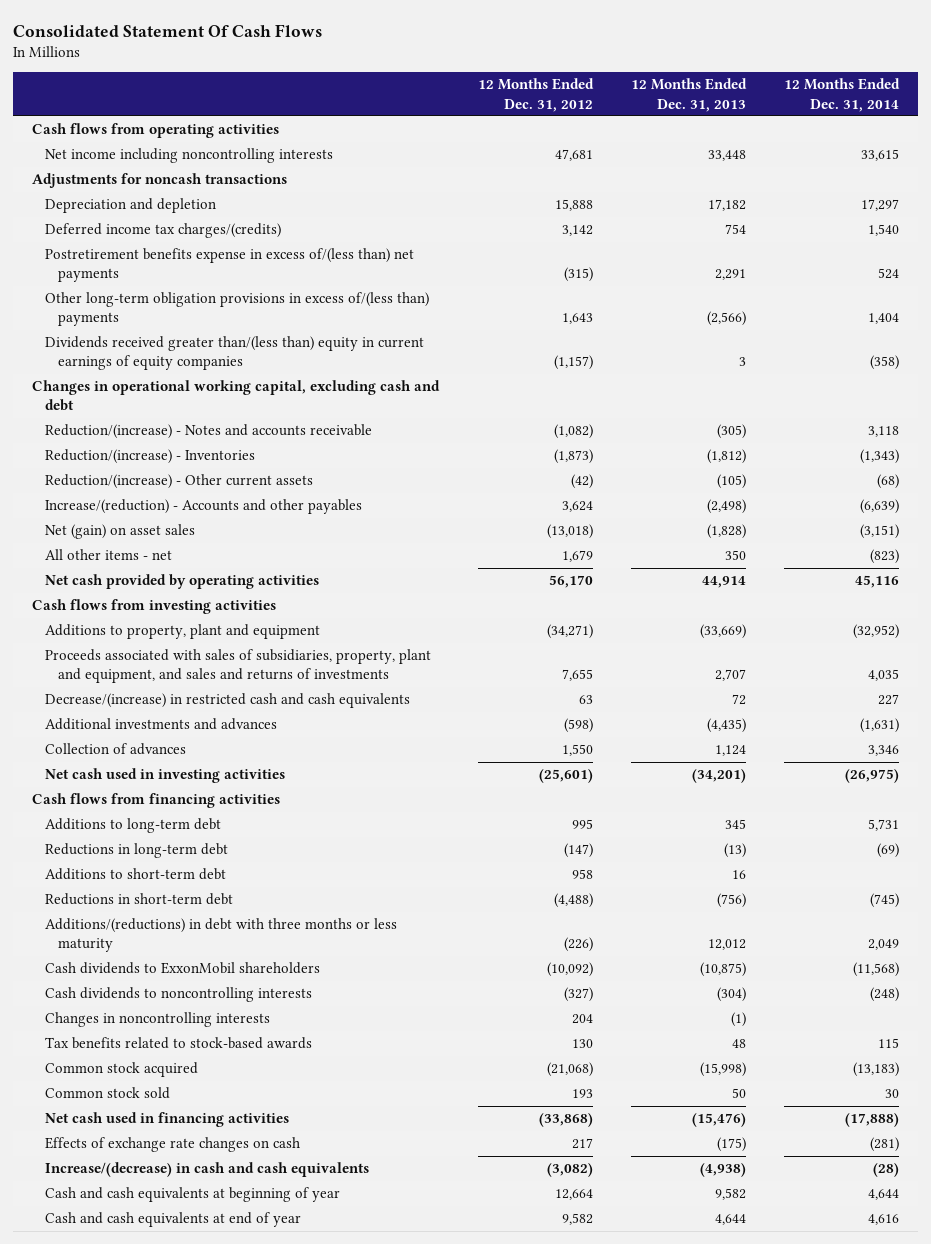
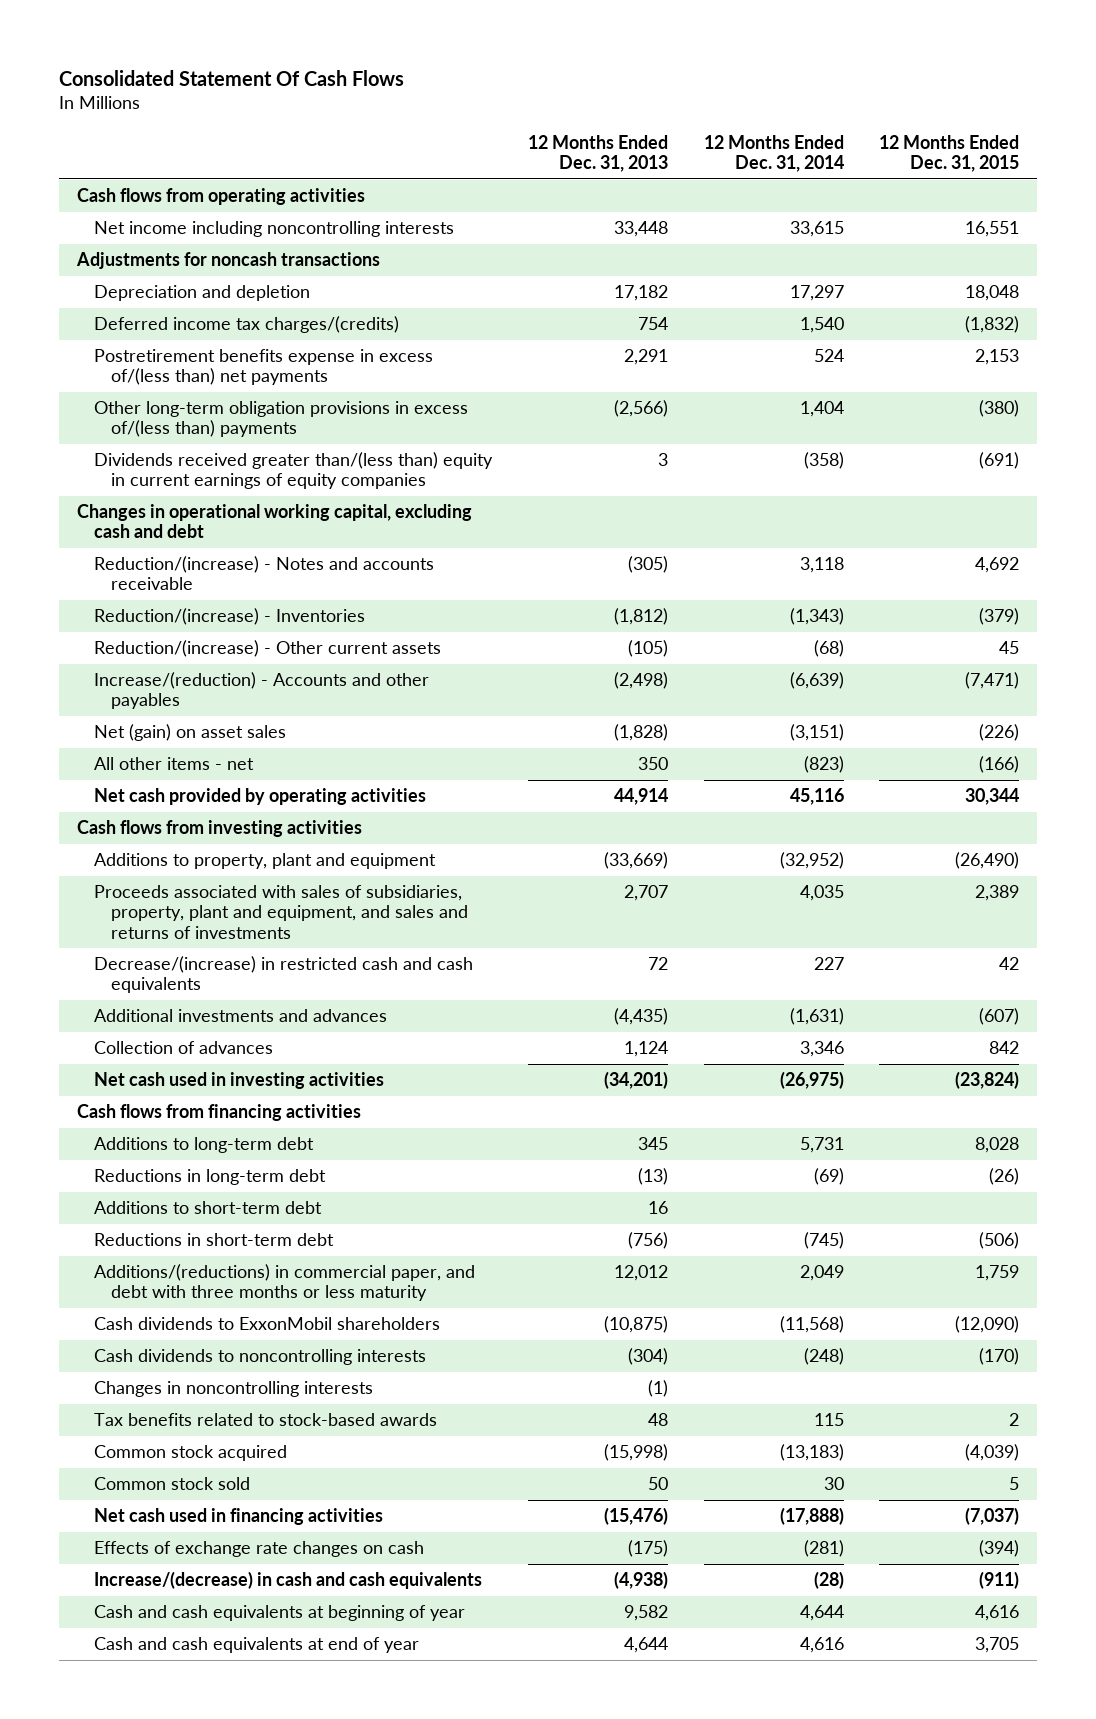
[477,78,594,112] 12 Months Ended Dec. 31, 2012 -> none
none -> [879,134,1020,173] 12 Months Ended Dec. 31, 2015
[45,918,398,953] Additions/(reductions) in debt with three months or less maturity -> [93,1264,475,1302] Additions/(reductions) in commercial paper, and debt with three months or less maturity

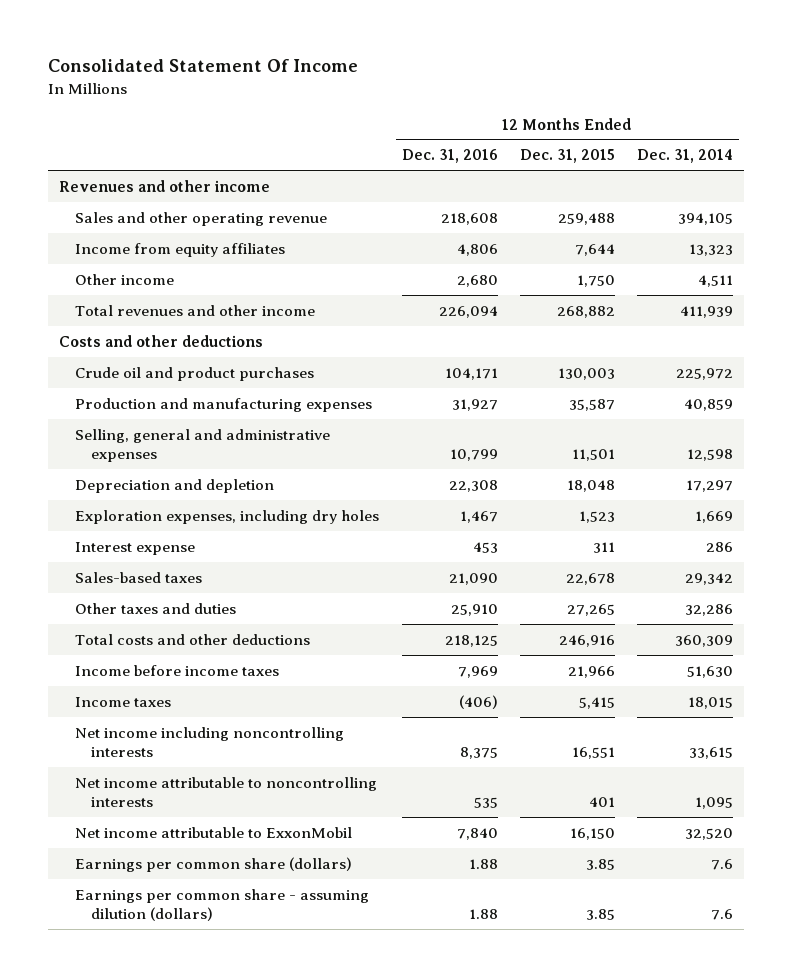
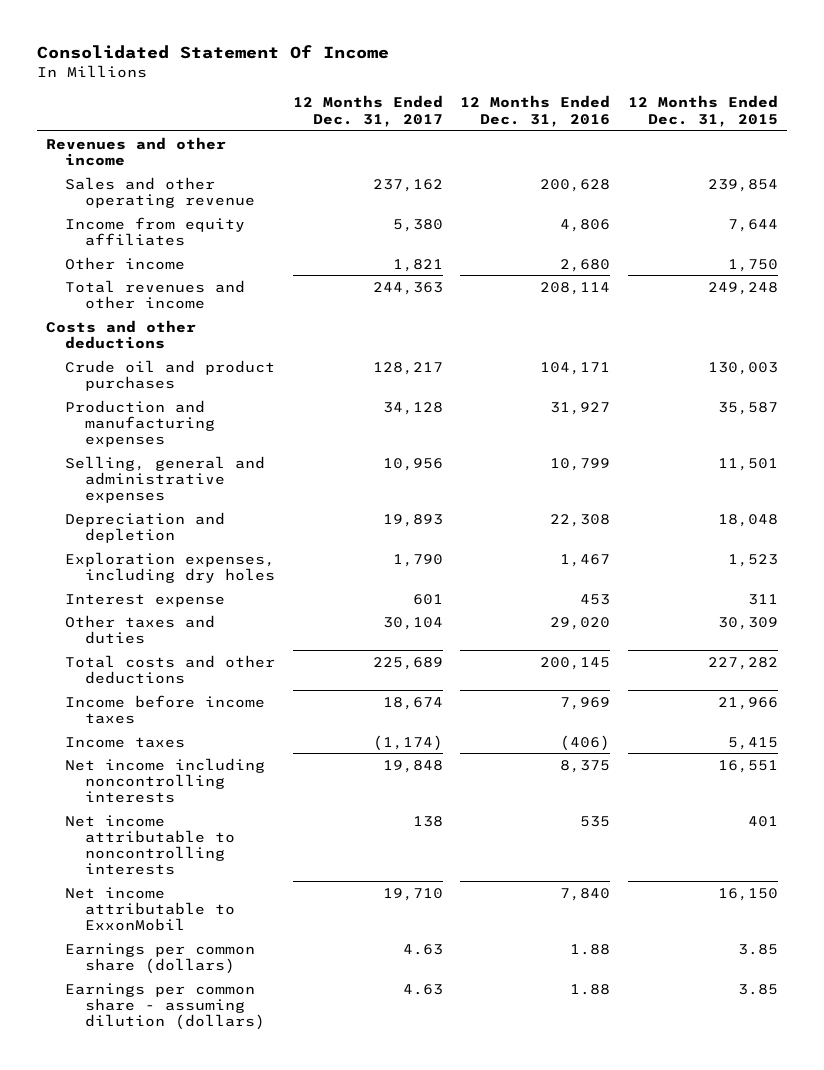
[637,149,734,164] Dec. 31, 2014 -> none
none -> [292,95,443,127] 12 Months Ended Dec. 31, 2017
[440,212,498,225] 218,608 -> [540,178,611,192] 200,628
[557,212,615,225] 259,488 -> [708,178,779,192] 239,854
[438,305,498,318] 226,094 -> [540,281,611,295] 208,114
[556,305,615,318] 268,882 -> [708,281,779,295] 249,248
[75,571,203,583] Sales-based taxes -> none
[450,603,498,616] 25,910 -> [550,616,611,630] 29,020
[566,603,615,616] 27,265 -> [718,616,779,630] 30,309
[444,634,498,647] 218,125 -> [540,656,611,670] 200,145
[558,634,615,647] 246,916 -> [708,656,779,670] 227,282

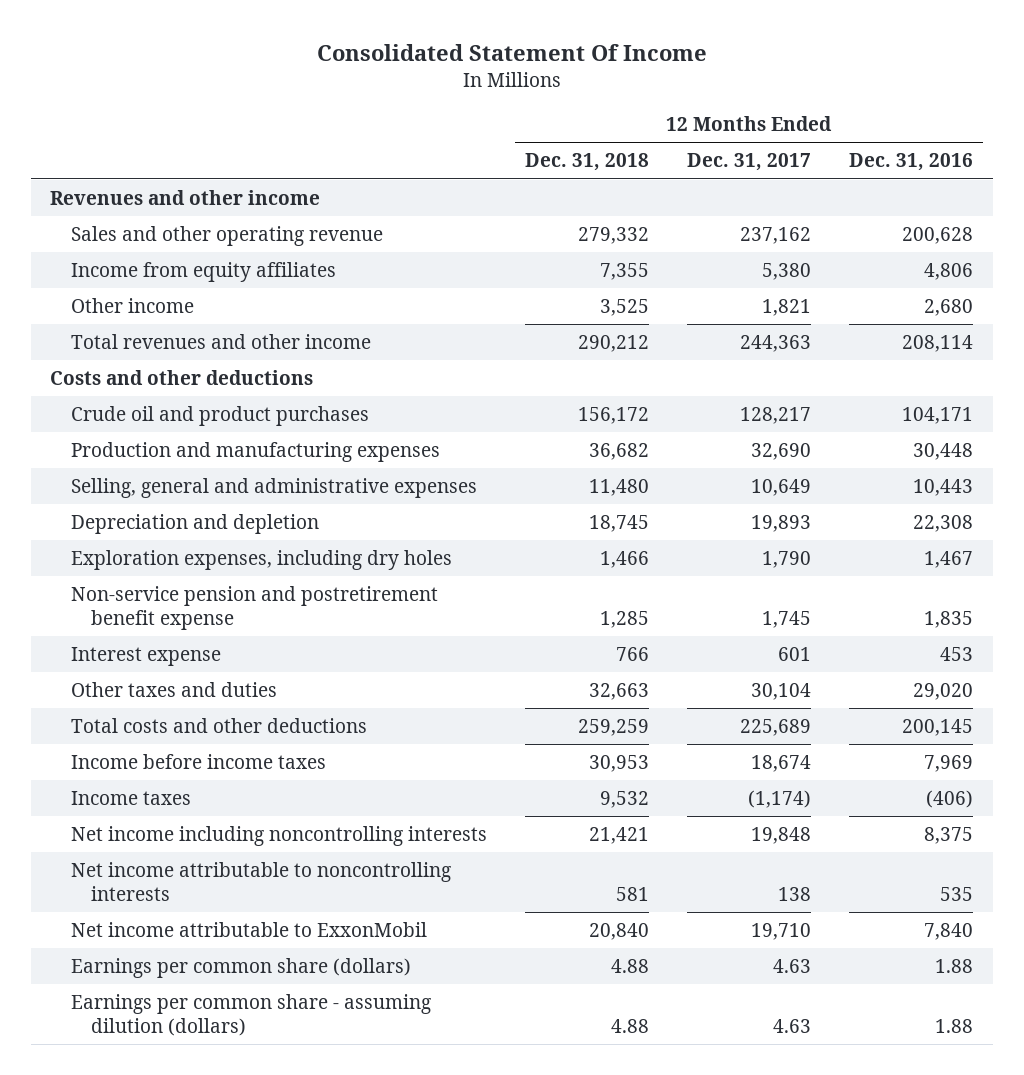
[628,95,779,127] 12 Months Ended Dec. 31, 2015 -> none
none -> [524,153,649,172] Dec. 31, 2018
[382,401,443,415] 34,128 -> [751,443,812,461] 32,690
[550,401,611,415] 31,927 -> [913,443,974,461] 30,448
[382,457,443,471] 10,956 -> [751,479,812,497] 10,649
[550,457,611,471] 10,799 -> [913,479,974,497] 10,443
none -> [70,586,438,630] Non-service pension and postretirement benefit expense

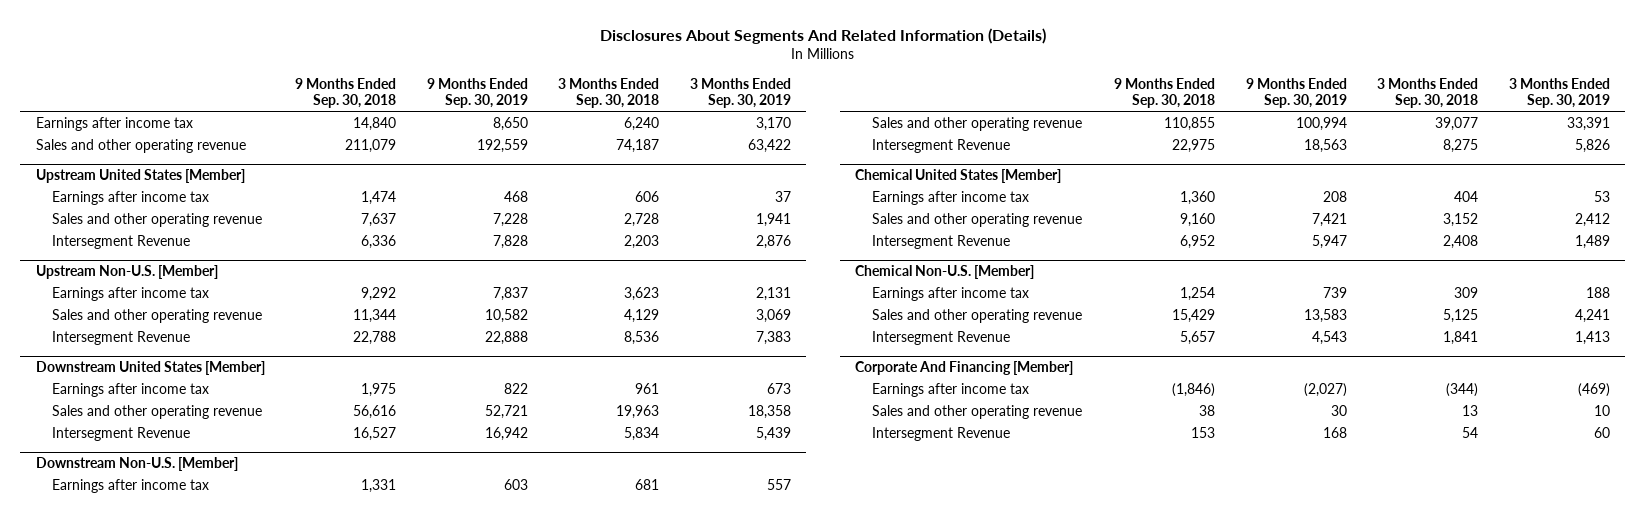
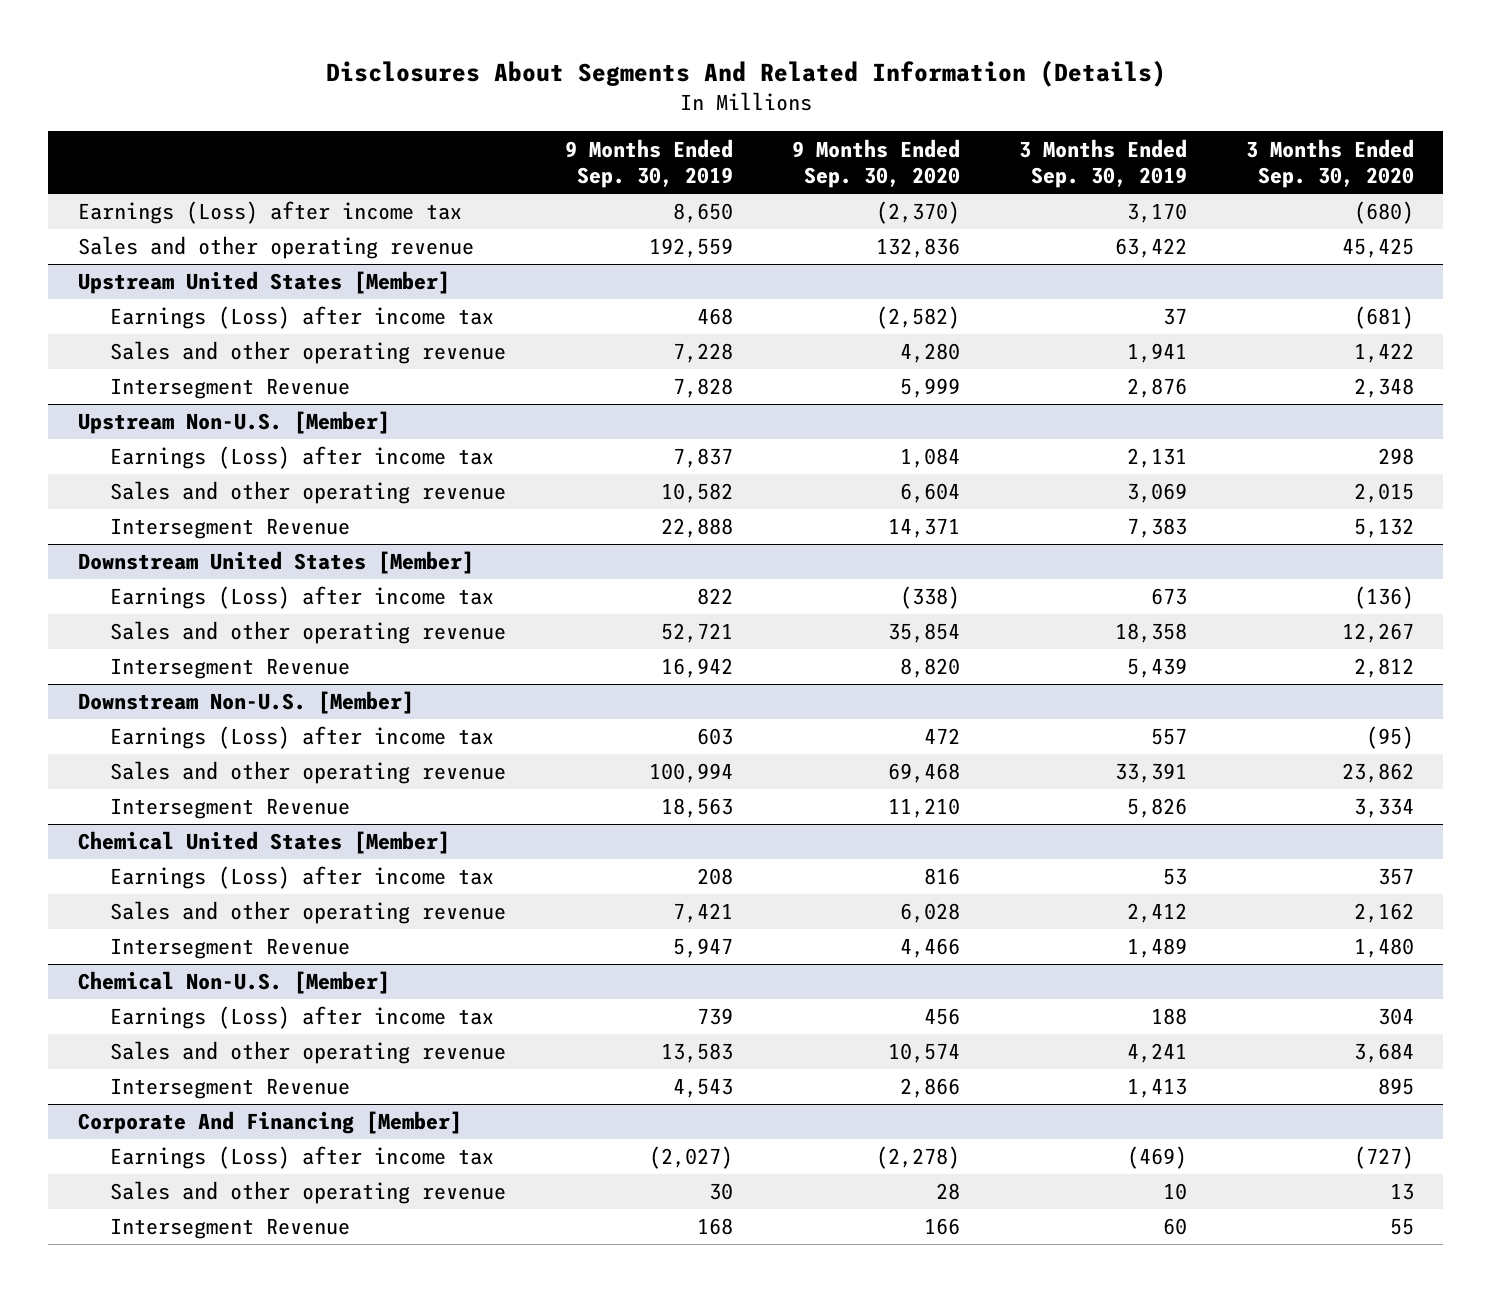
[295,77,397,108] 9 Months Ended Sep. 30, 2018 -> none
[558,77,660,108] 3 Months Ended Sep. 30, 2018 -> none
none -> [792,138,961,188] 9 Months Ended Sep. 30, 2020
none -> [1245,138,1414,188] 3 Months Ended Sep. 30, 2020
[35,117,193,132] Earnings after income tax -> [77,201,462,225] Earnings (Loss) after income tax
[52,191,210,206] Earnings after income tax -> [110,306,495,330] Earnings (Loss) after income tax
[52,287,210,302] Earnings after income tax -> [110,446,495,470] Earnings (Loss) after income tax
[52,383,210,398] Earnings after income tax -> [110,586,495,610] Earnings (Loss) after income tax
[52,479,210,494] Earnings after income tax -> [110,726,495,750] Earnings (Loss) after income tax
[871,191,1029,206] Earnings after income tax -> [110,866,495,890] Earnings (Loss) after income tax
[871,287,1029,302] Earnings after income tax -> [110,1006,495,1030] Earnings (Loss) after income tax
[871,383,1029,398] Earnings after income tax -> [110,1146,495,1170] Earnings (Loss) after income tax

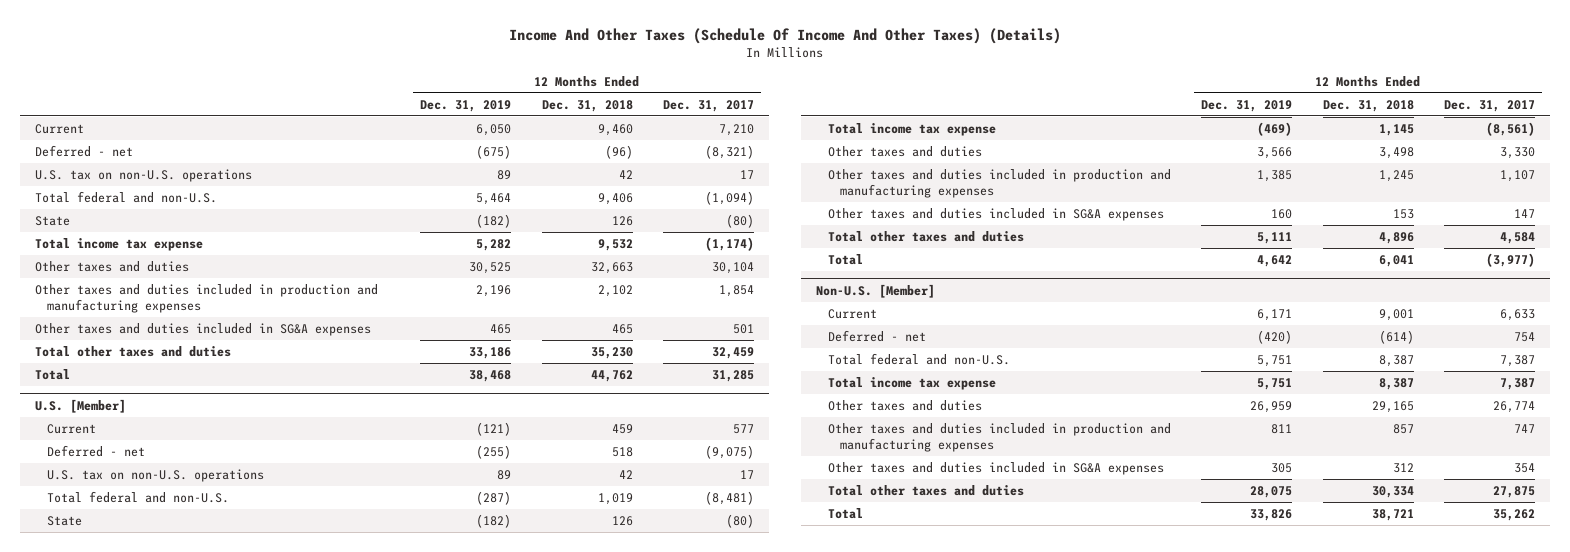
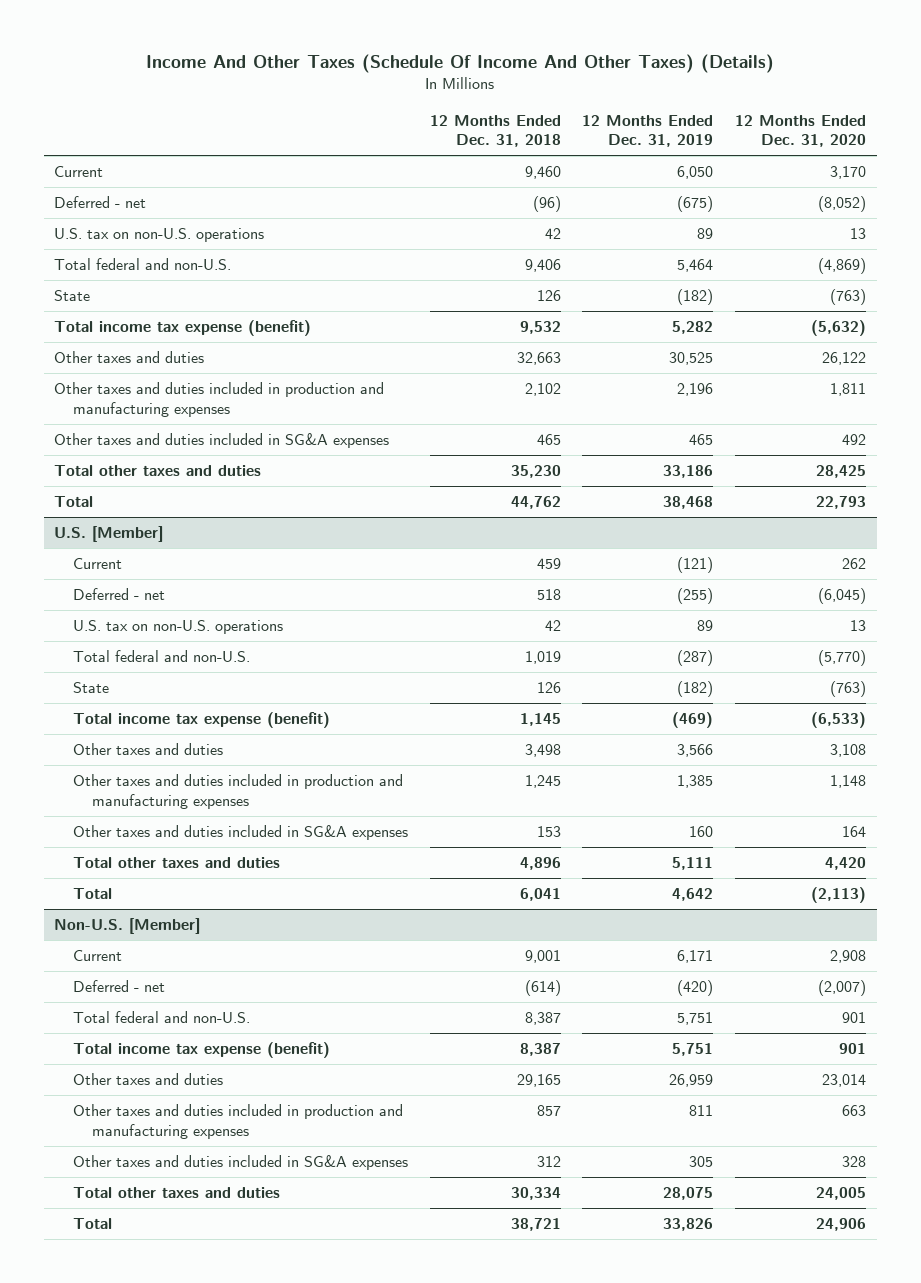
[662,99,754,112] Dec. 31, 2017 -> none
none -> [735,114,867,148] 12 Months Ended Dec. 31, 2020
[34,237,203,251] Total income tax expense -> [54,320,312,337] Total income tax expense (benefit)
[828,122,997,136] Total income tax expense -> [72,712,330,729] Total income tax expense (benefit)
[828,376,997,390] Total income tax expense -> [72,1042,330,1059] Total income tax expense (benefit)

